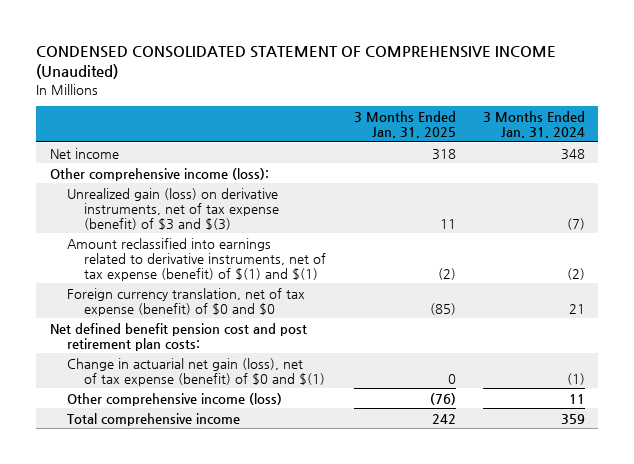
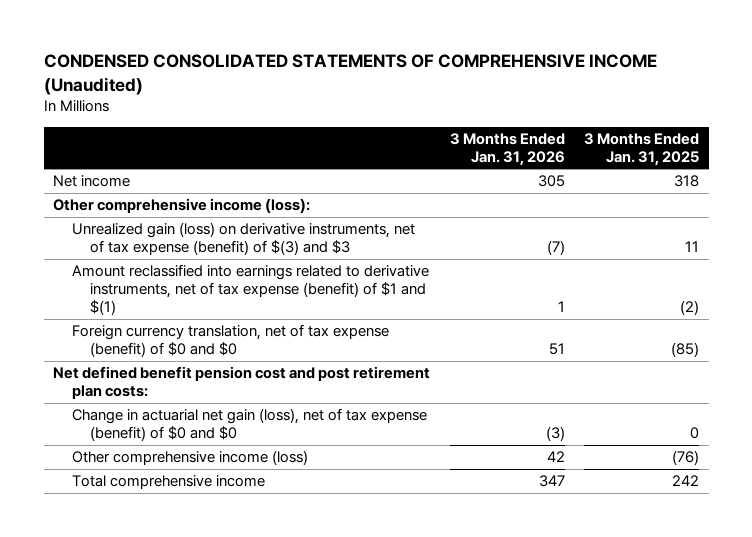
[36,46,557,80] CONDENSED CONSOLIDATED STATEMENT OF COMPREHENSIVE INCOME (Unaudited) -> [43,54,657,95] CONDENSED CONSOLIDATED STATEMENTS OF COMPREHENSIVE INCOME (Unaudited)
[482,111,585,139] 3 Months Ended Jan. 31, 2024 -> none
none -> [449,133,565,166] 3 Months Ended Jan. 31, 2026
[67,187,280,230] Unrealized gain (loss) on derivative instruments, net of tax expense (benefit) of $3 and $(3) -> [71,222,415,256] Unrealized gain (loss) on derivative instruments, net of tax expense (benefit) of $(3) and $3
[67,237,327,281] Amount reclassified into earnings related to derivative instruments, net of tax expense (benefit) of $(1) and $(1) -> [71,264,429,315] Amount reclassified into earnings related to derivative instruments, net of tax expense (benefit) of $1 and $(1)
[67,357,326,386] Change in actuarial net gain (loss), net of tax expense (benefit) of $0 and $(1) -> [71,408,427,442] Change in actuarial net gain (loss), net of tax expense (benefit) of $0 and $0

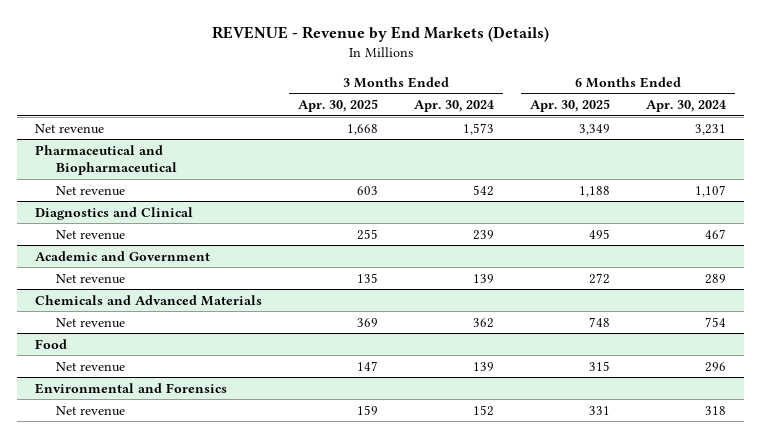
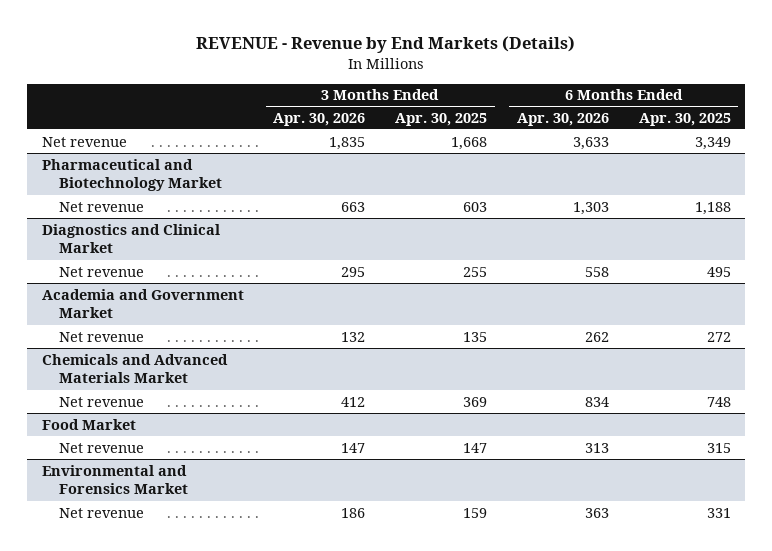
[414,100,495,113] Apr. 30, 2024 -> none
[646,100,727,113] Apr. 30, 2024 -> none
none -> [273,112,366,126] Apr. 30, 2026
none -> [516,112,609,126] Apr. 30, 2026
[34,144,177,176] Pharmaceutical and Biopharmaceutical -> none
none -> [41,158,222,192] Pharmaceutical and Biotechnology Market
[34,206,193,220] Diagnostics and Clinical -> [41,223,220,254] Diagnostics and Clinical Market
[34,250,210,261] Academic and Government -> [41,288,244,319] Academia and Government Market
[34,294,262,306] Chemicals and Advanced Materials -> [41,353,228,384] Chemicals and Advanced Materials Market
[34,338,67,349] Food -> [41,418,136,430] Food Market
[34,382,227,394] Environmental and Forensics -> [41,464,188,495] Environmental and Forensics Market

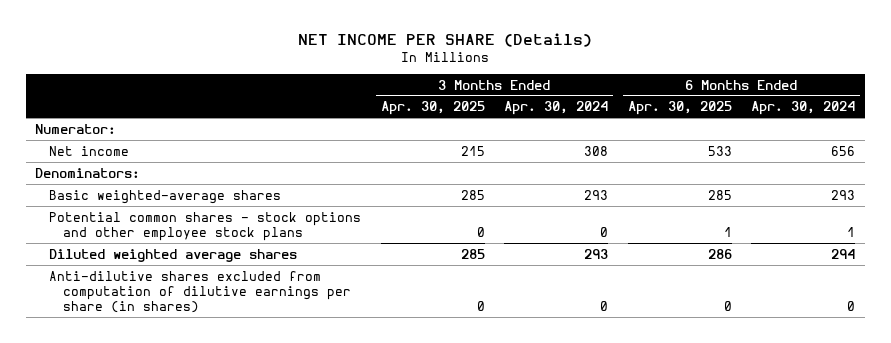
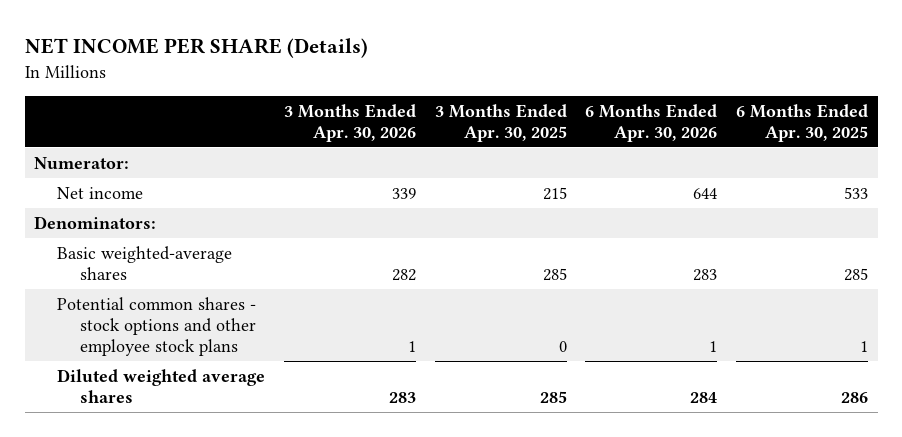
[504,101,609,116] Apr. 30, 2024 -> none
[751,101,856,116] Apr. 30, 2024 -> none
none -> [283,103,416,142] 3 Months Ended Apr. 30, 2026
none -> [585,103,718,142] 6 Months Ended Apr. 30, 2026
[48,270,351,314] Anti-dilutive shares excluded from computation of dilutive earnings per share (in shares) -> none

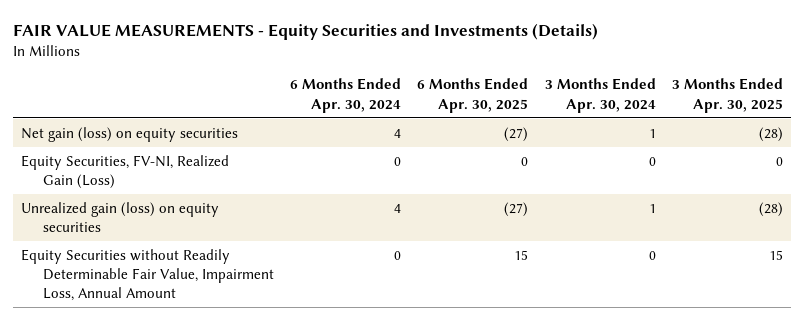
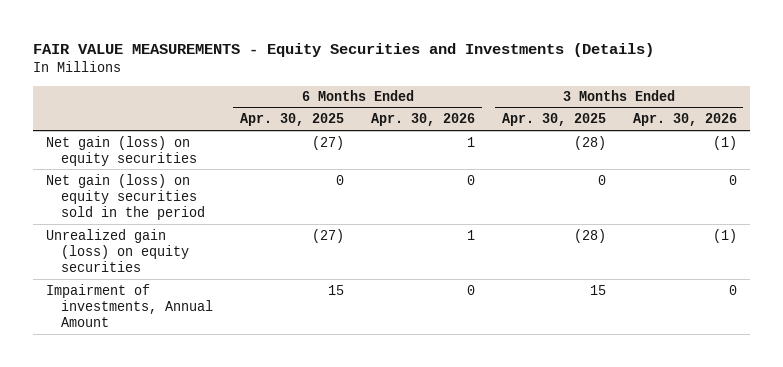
[290,78,402,113] 6 Months Ended Apr. 30, 2024 -> none
[544,78,656,113] 3 Months Ended Apr. 30, 2024 -> none
none -> [371,113,476,127] Apr. 30, 2026
none -> [632,113,737,127] Apr. 30, 2026
[20,154,229,189] Equity Securities, FV-NI, Realized Gain (Loss) -> [45,173,206,220] Net gain (loss) on equity securities sold in the period
[20,248,275,302] Equity Securities without Readily Determinable Fair Value, Impairment Loss, Annual Amount -> [45,283,214,327] Impairment of investments, Annual Amount

